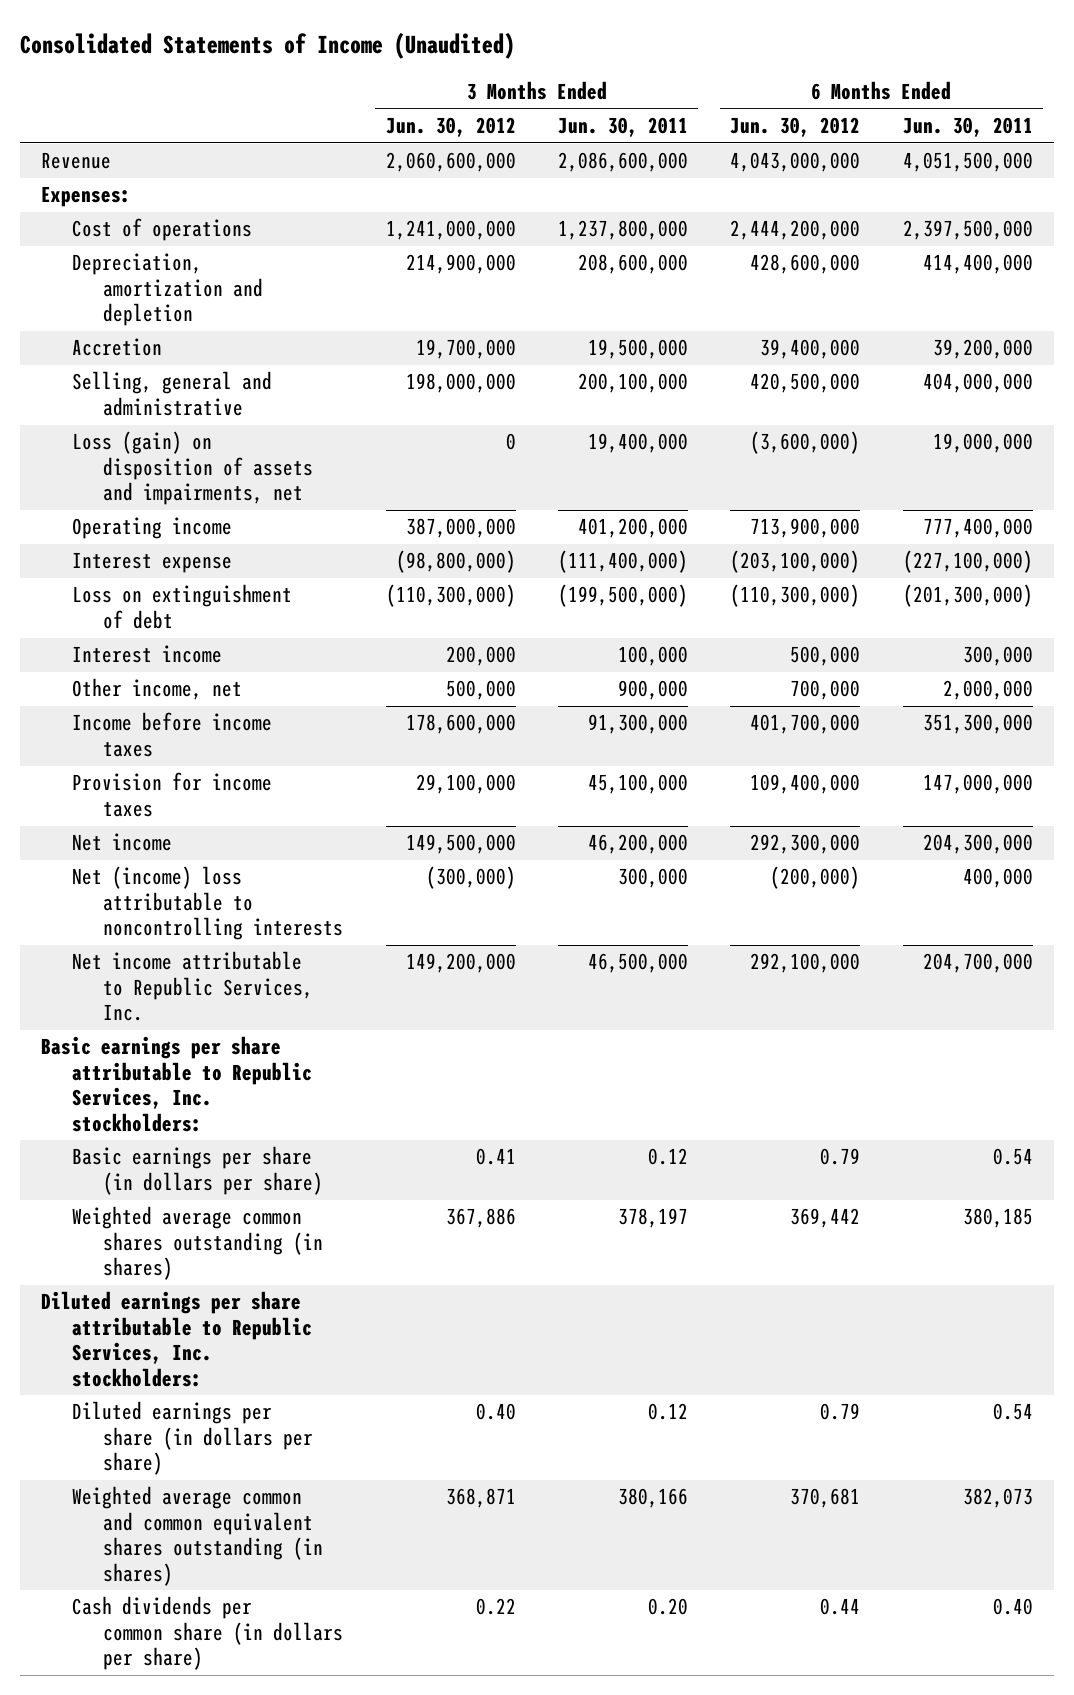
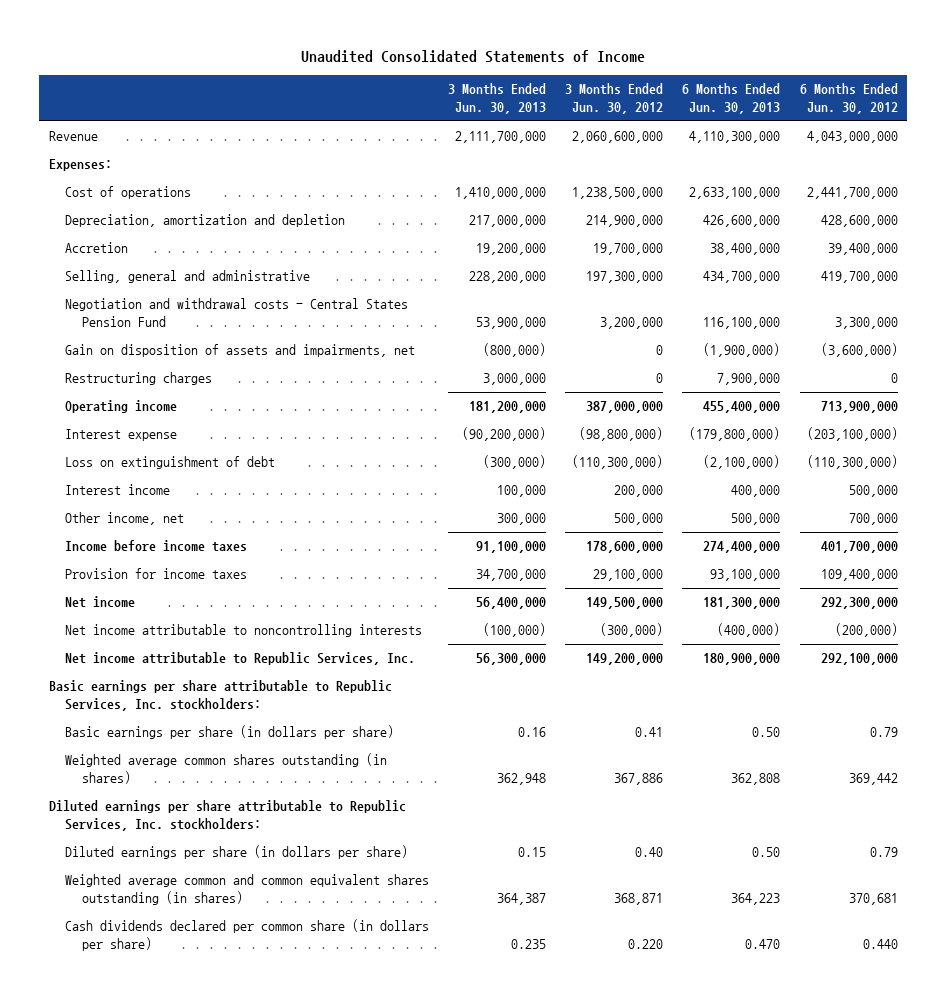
[20,32,516,60] Consolidated Statements of Income (Unaudited) -> [301,49,646,63] Unaudited Consolidated Statements of Income
[557,117,688,138] Jun. 30, 2011 -> none
[902,117,1033,138] Jun. 30, 2011 -> none
none -> [448,83,547,115] 3 Months Ended Jun. 30, 2013
none -> [682,83,781,115] 6 Months Ended Jun. 30, 2013
[385,220,516,241] 1,241,000,000 -> [572,187,664,200] 1,238,500,000
[730,220,861,241] 2,444,200,000 -> [806,187,898,200] 2,441,700,000
[405,373,516,394] 198,000,000 -> [586,271,664,284] 197,300,000
[750,373,861,394] 420,500,000 -> [820,271,898,284] 419,700,000
none -> [65,298,409,328] Negotiation and withdrawal costs - Central States Pension Fund
[72,431,314,506] Loss (gain) on disposition of assets and impairments, net -> [65,344,416,358] Gain on disposition of assets and impairments, net
none -> [65,372,213,386] Restructuring charges
[72,866,344,941] Net (income) loss attributable to noncontrolling interests -> [65,624,423,638] Net income attributable to noncontrolling interests
[72,1596,344,1671] Cash dividends per common share (in dollars per share) -> [65,919,430,952] Cash dividends declared per common share (in dollars per share)
[475,1598,516,1616] 0.22 -> [628,939,664,950] 0.220
[820,1598,861,1616] 0.44 -> [862,939,898,950] 0.440

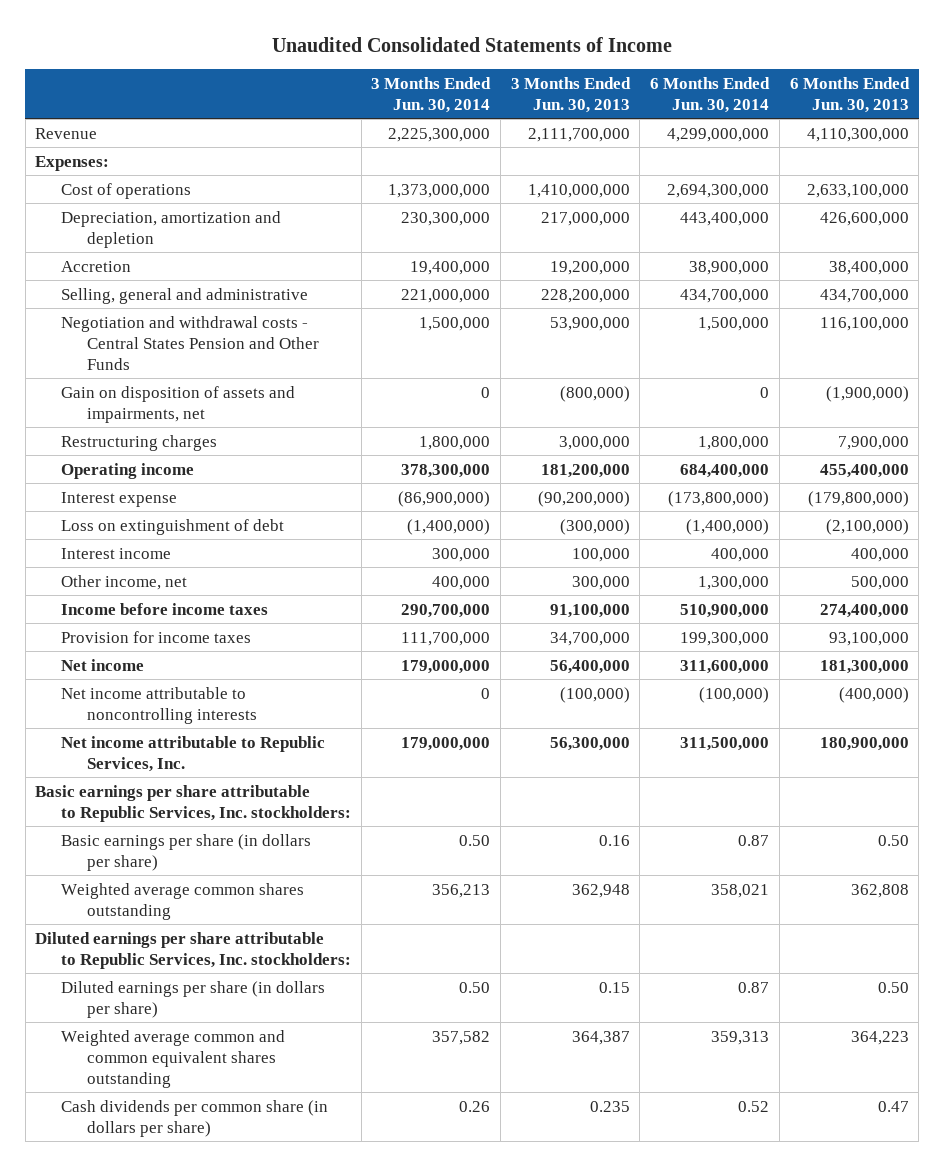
[565,83,664,115] 3 Months Ended Jun. 30, 2012 -> none
[799,83,898,115] 6 Months Ended Jun. 30, 2012 -> none
none -> [371,76,492,113] 3 Months Ended Jun. 30, 2014
none -> [650,76,771,113] 6 Months Ended Jun. 30, 2014
[65,298,409,328] Negotiation and withdrawal costs - Central States Pension Fund -> [60,315,319,370] Negotiation and withdrawal costs - Central States Pension and Other Funds
[65,753,388,785] Weighted average common shares outstanding (in shares) -> [60,882,304,920] Weighted average common shares outstanding
[65,874,430,906] Weighted average common and common equivalent shares outstanding (in shares) -> [60,1029,285,1088] Weighted average common and common equivalent shares outstanding
[65,919,430,952] Cash dividends declared per common share (in dollars per share) -> [60,1099,328,1137] Cash dividends per common share (in dollars per share)
[745,939,781,950] 0.470 -> [877,1100,909,1112] 0.47

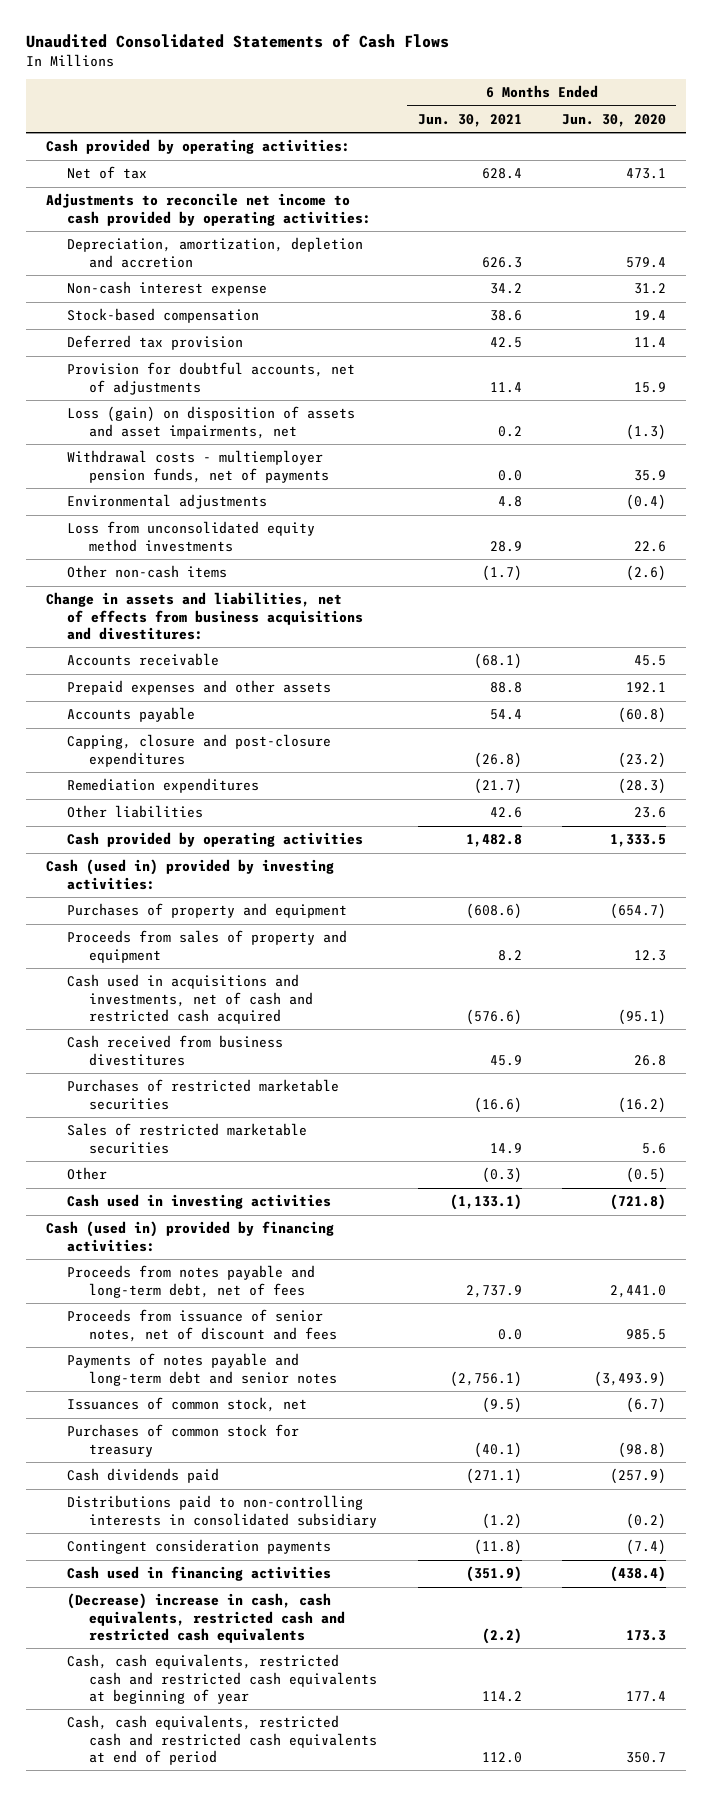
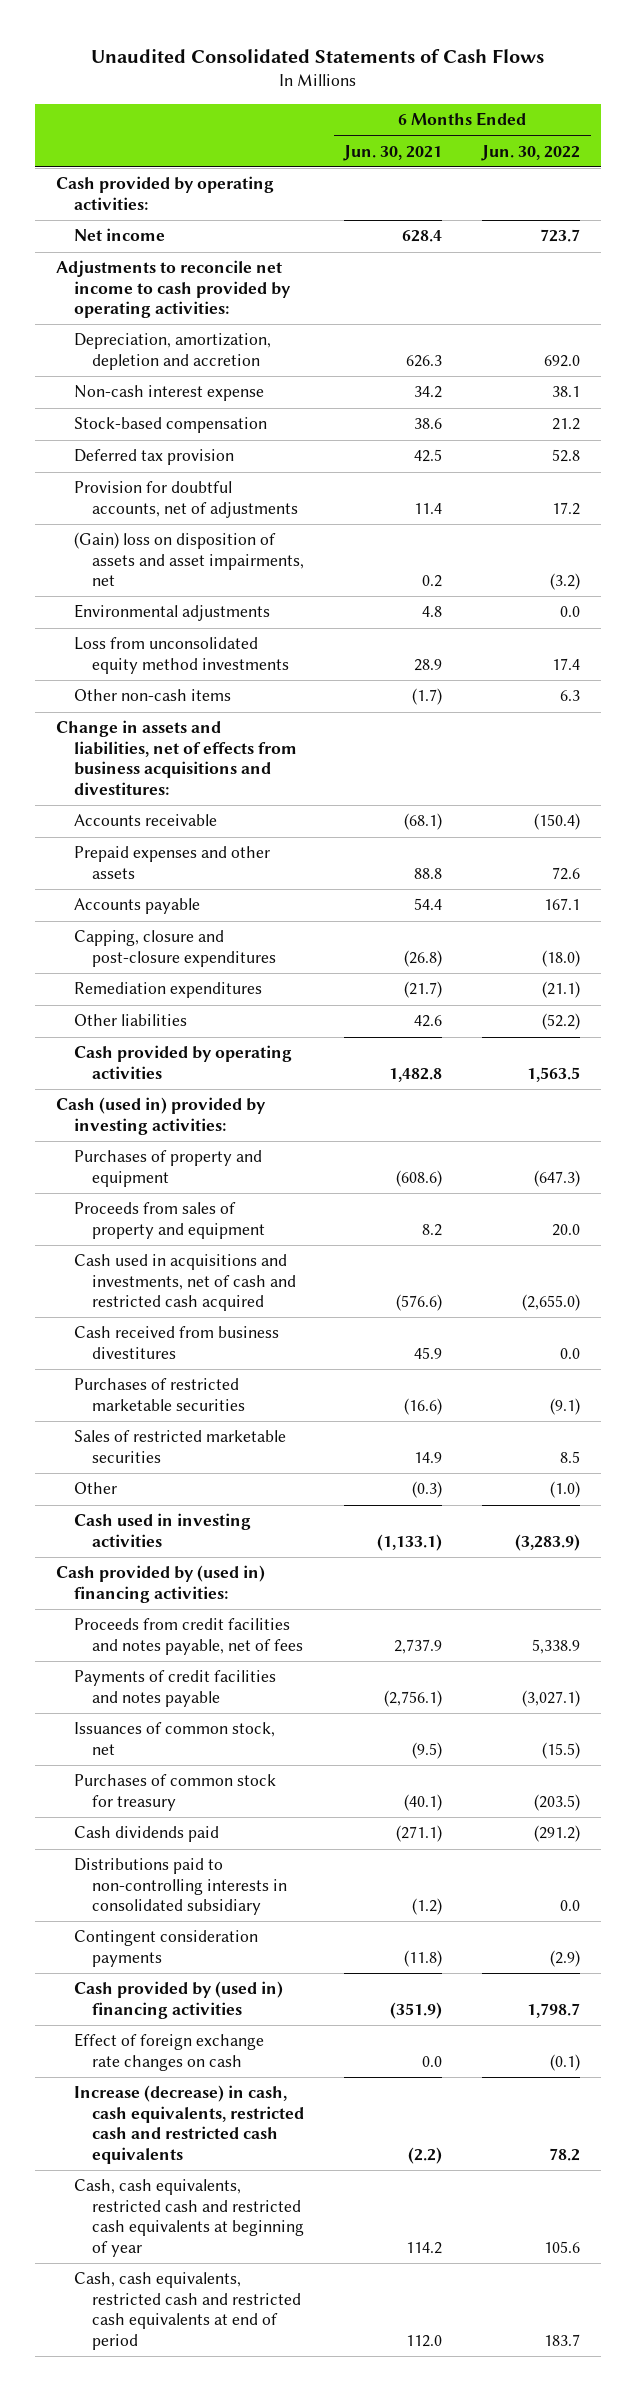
[562,113,667,127] Jun. 30, 2020 -> none
none -> [481,144,581,161] Jun. 30, 2022
[67,166,148,180] Net of tax -> [73,228,165,242] Net income
[67,450,330,483] Withdrawal costs - multiemployer pension funds, net of payments -> none
[67,406,356,439] Loss (gain) on disposition of assets and asset impairments, net -> [73,532,304,587] (Gain) loss on disposition of assets and asset impairments, net
[67,1309,338,1342] Proceeds from issuance of senior notes, net of discount and fees -> none
[45,1221,334,1252] Cash (used in) provided by financing activities: -> [55,1565,265,1603] Cash provided by (used in) financing activities:
[67,1265,316,1298] Proceeds from notes payable and long-term debt, net of fees -> [73,1618,303,1655] Proceeds from credit facilities and notes payable, net of fees
[67,1353,338,1386] Payments of notes payable and long-term debt and senior notes -> [73,1670,276,1707] Payments of credit facilities and notes payable
[67,1566,332,1582] Cash used in financing activities -> [73,1981,283,2019] Cash provided by (used in) financing activities
none -> [73,2033,264,2071] Effect of foreign exchange rate changes on cash
[67,1593,346,1643] (Decrease) increase in cash, cash equivalents, restricted cash and restricted cash equivalents -> [73,2085,304,2164] Increase (decrease) in cash, cash equivalents, restricted cash and restricted cash equivalents

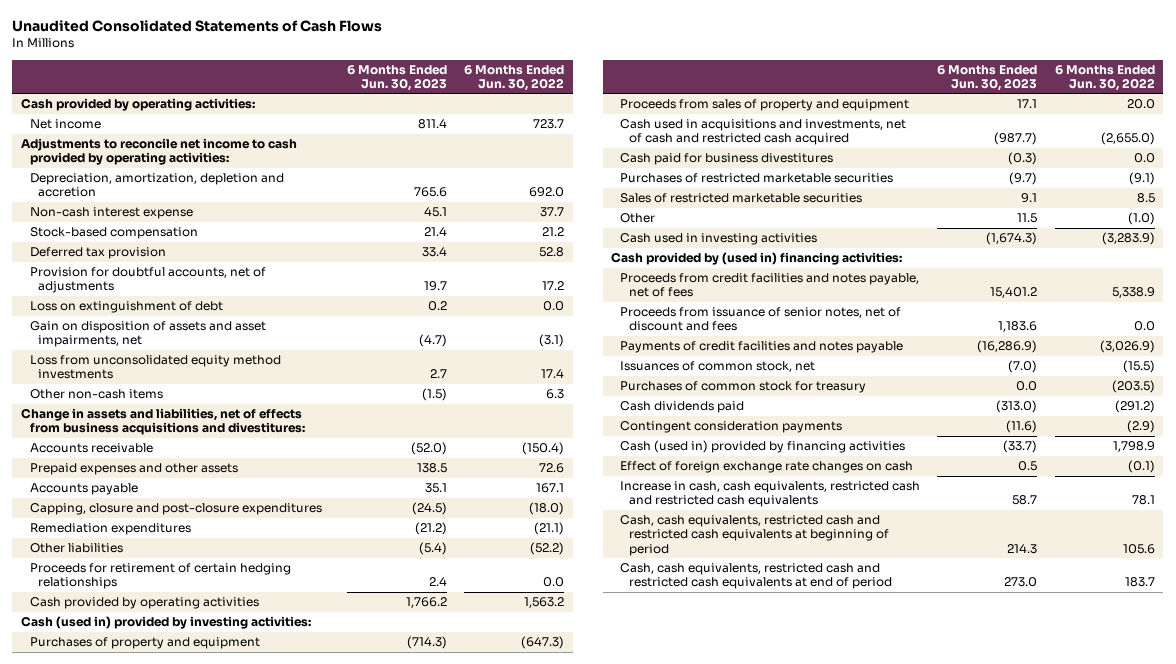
[343,144,443,161] Jun. 30, 2021 -> none
none -> [346,64,447,91] 6 Months Ended Jun. 30, 2023
[552,386,581,398] 38.1 -> [540,207,565,218] 37.7
[73,604,270,622] Environmental adjustments -> none
none -> [29,301,223,314] Loss on extinguishment of debt
[73,532,304,587] (Gain) loss on disposition of assets and asset impairments, net -> [29,321,266,348] Gain on disposition of assets and asset impairments, net
[550,573,581,591] (3.2) -> [539,334,565,348] (3.1)
none -> [29,563,291,590] Proceeds for retirement of certain hedging relationships
[527,1066,581,1082] 1,563.5 -> [524,597,565,609] 1,563.2
[73,1326,279,1359] Cash received from business divestitures -> [620,153,834,166] Cash paid for business divestitures
none -> [620,307,902,332] Proceeds from issuance of senior notes, net of discount and fees
[522,1689,581,1707] (3,027.1) -> [1099,340,1155,354] (3,026.9)
[73,1858,287,1916] Distributions paid to non-controlling interests in consolidated subsidiary -> none
[73,1981,283,2019] Cash provided by (used in) financing activities -> [620,440,906,454] Cash (used in) provided by financing activities
[527,2002,581,2018] 1,798.7 -> [1112,441,1155,453] 1,798.9
[73,2085,304,2164] Increase (decrease) in cash, cash equivalents, restricted cash and restricted cash equivalents -> [620,481,921,508] Increase in cash, cash equivalents, restricted cash and restricted cash equivalents
[549,2147,581,2161] 78.2 -> [1131,495,1155,506] 78.1
[73,2179,304,2257] Cash, cash equivalents, restricted cash and restricted cash equivalents at beginning of year -> [620,515,889,556] Cash, cash equivalents, restricted cash and restricted cash equivalents at beginning of period

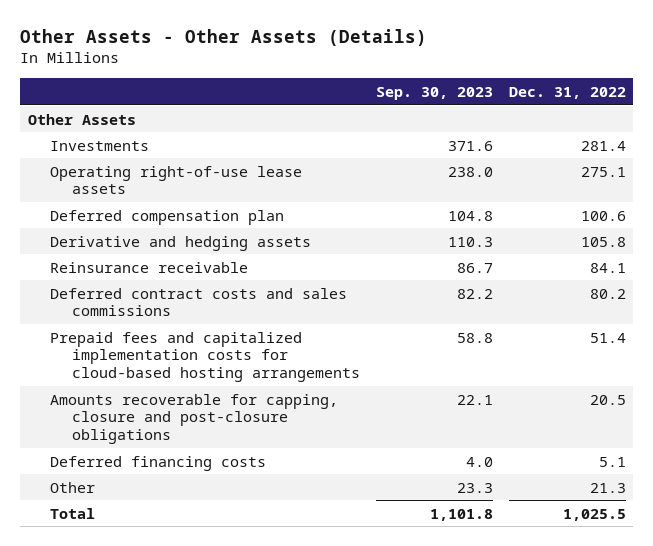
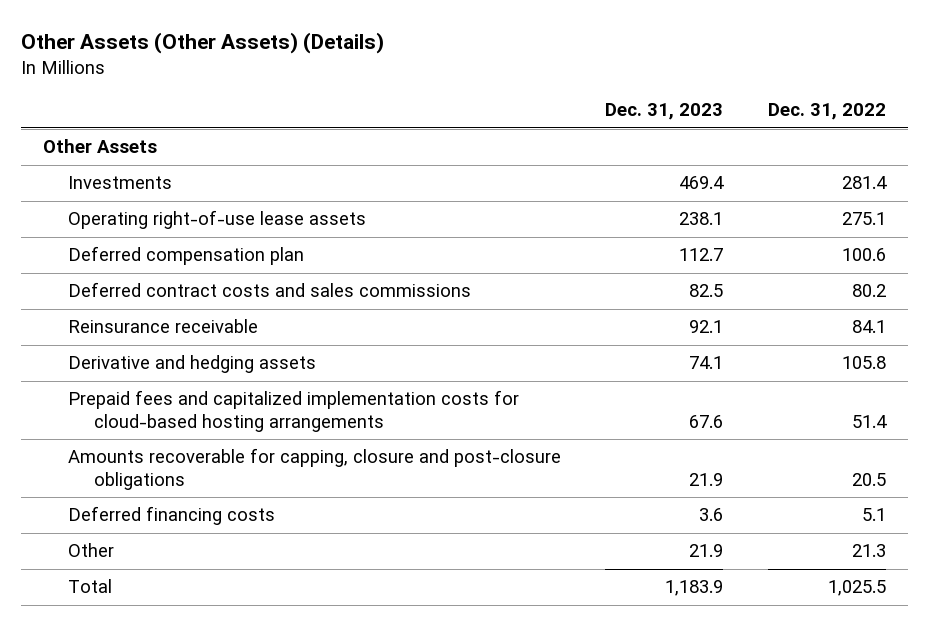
[19,29,427,47] Other Assets - Other Assets (Details) -> [20,32,384,55] Other Assets (Other Assets) (Details)
[375,86,493,100] Sep. 30, 2023 -> none
none -> [605,103,724,121] Dec. 31, 2023
[49,261,248,273] Reinsurance receivable -> [68,319,259,334] Reinsurance receivable
[49,235,311,251] Derivative and hedging assets -> [68,355,317,374] Derivative and hedging assets

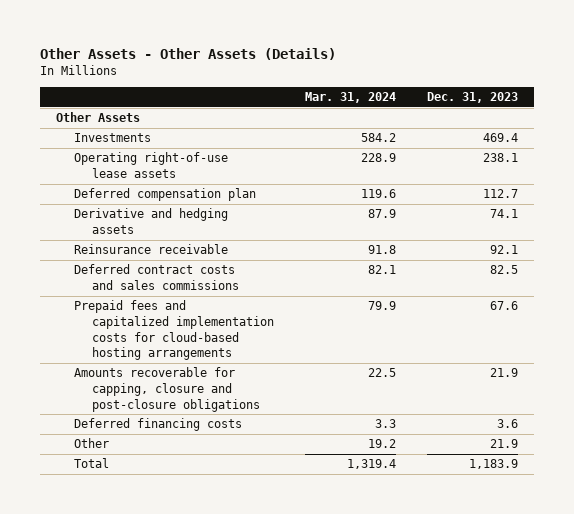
[20,32,384,55] Other Assets (Other Assets) (Details) -> [39,47,336,60] Other Assets - Other Assets (Details)
[767,103,886,121] Dec. 31, 2022 -> none
none -> [305,92,397,104] Mar. 31, 2024
[68,319,259,334] Reinsurance receivable -> [73,244,228,255] Reinsurance receivable
[68,282,472,298] Deferred contract costs and sales commissions -> [73,264,239,290] Deferred contract costs and sales commissions

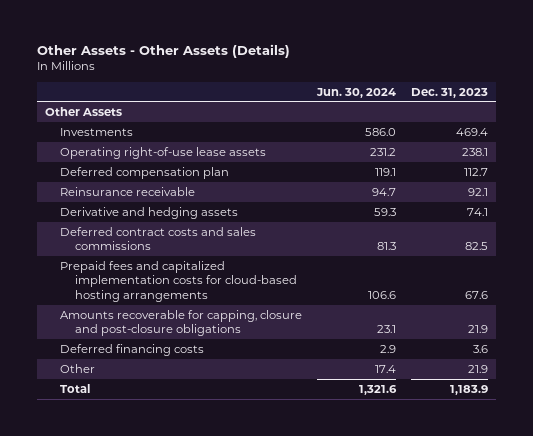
[305,92,397,104] Mar. 31, 2024 -> none
none -> [315,87,396,98] Jun. 30, 2024
[73,208,228,234] Derivative and hedging assets -> [59,206,238,219] Derivative and hedging assets

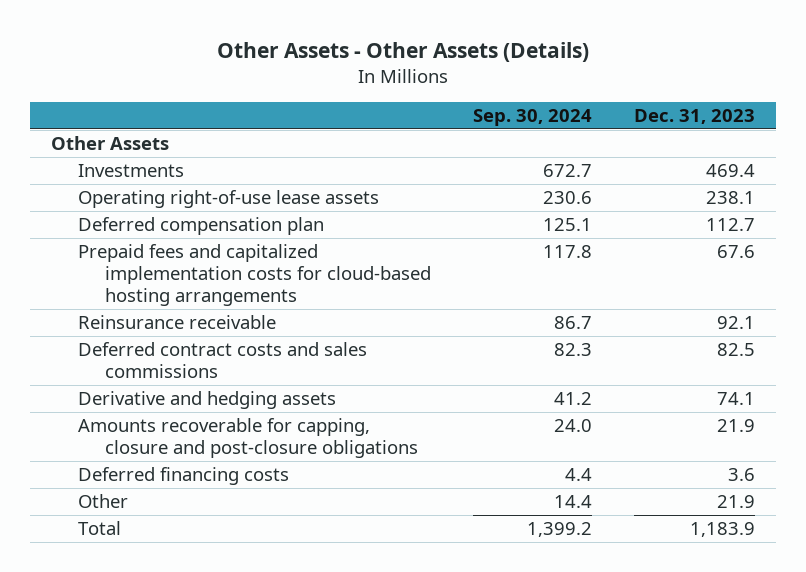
[315,87,396,98] Jun. 30, 2024 -> none
none -> [472,108,592,126] Sep. 30, 2024
[59,260,297,302] Prepaid fees and capitalized implementation costs for cloud-based hosting arrangements -> [77,244,431,306] Prepaid fees and capitalized implementation costs for cloud-based hosting arrangements
[59,206,238,219] Derivative and hedging assets -> [77,391,336,410] Derivative and hedging assets

